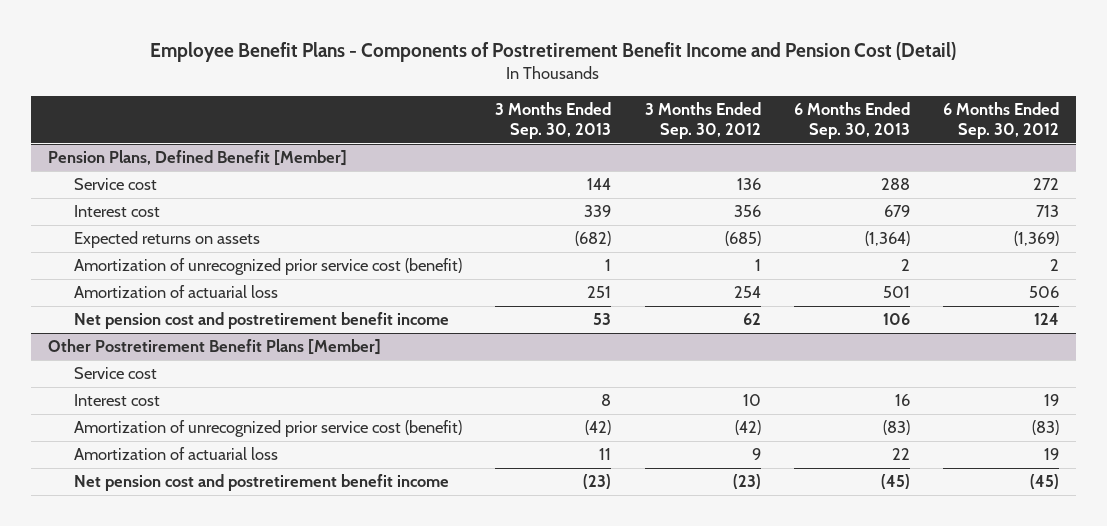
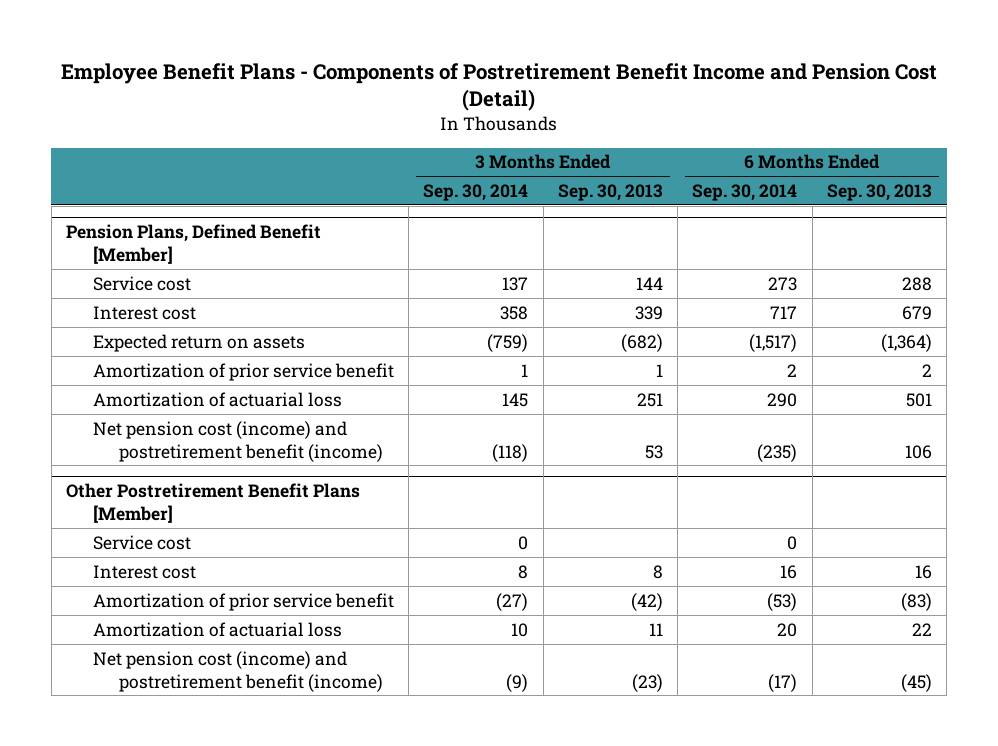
[644,102,761,140] 3 Months Ended Sep. 30, 2012 -> none
[943,102,1060,140] 6 Months Ended Sep. 30, 2012 -> none
none -> [423,183,529,201] Sep. 30, 2014
none -> [692,183,798,201] Sep. 30, 2014
[73,231,260,249] Expected returns on assets -> [92,333,305,352] Expected return on assets
[73,258,462,276] Amortization of unrecognized prior service cost (benefit) -> [92,362,394,381] Amortization of prior service benefit
[73,312,449,330] Net pension cost and postretirement benefit income -> [92,420,383,462] Net pension cost (income) and postretirement benefit (income)
[73,420,462,438] Amortization of unrecognized prior service cost (benefit) -> [92,592,394,611] Amortization of prior service benefit
[73,474,449,492] Net pension cost and postretirement benefit income -> [92,650,383,692] Net pension cost (income) and postretirement benefit (income)

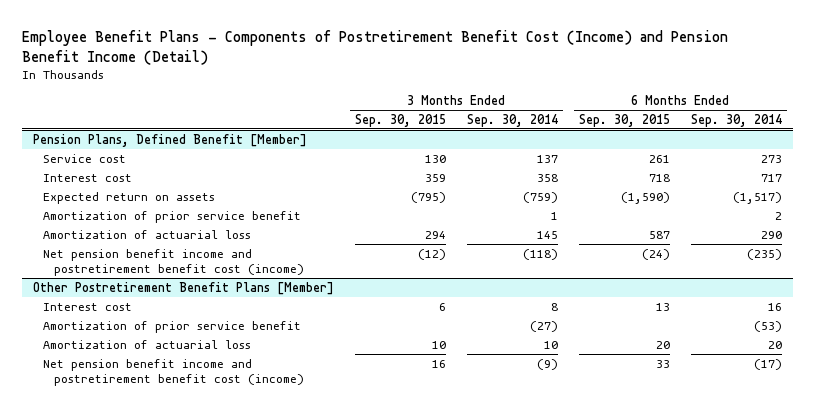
[61,62,938,112] Employee Benefit Plans - Components of Postretirement Benefit Income and Pension Cost (Detail) -> [22,29,729,65] Employee Benefit Plans - Components of Postretirement Benefit Cost (Income) and Pension Benefit Income (Detail)
[557,183,663,201] Sep. 30, 2013 -> none
[827,183,933,201] Sep. 30, 2013 -> none
none -> [354,114,446,128] Sep. 30, 2015
none -> [578,114,670,128] Sep. 30, 2015
[92,420,383,462] Net pension cost (income) and postretirement benefit (income) -> [43,248,304,277] Net pension benefit income and postretirement benefit cost (income)
[92,534,191,550] Service cost -> none
[92,650,383,692] Net pension cost (income) and postretirement benefit (income) -> [43,358,304,387] Net pension benefit income and postretirement benefit cost (income)

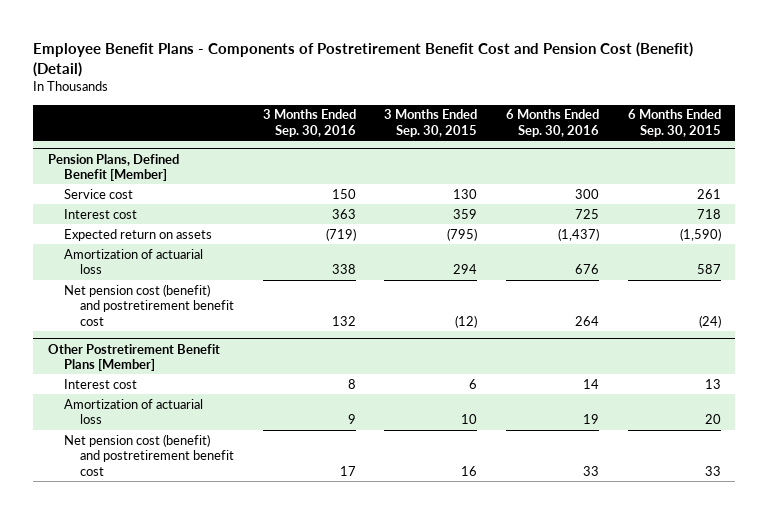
[22,29,729,65] Employee Benefit Plans - Components of Postretirement Benefit Cost (Income) and Pension Benefit Income (Detail) -> [33,41,694,77] Employee Benefit Plans - Components of Postretirement Benefit Cost and Pension Cost (Benefit) (Detail)
[466,114,558,128] Sep. 30, 2014 -> none
[691,114,783,128] Sep. 30, 2014 -> none
none -> [262,109,356,137] 3 Months Ended Sep. 30, 2016
none -> [505,109,599,137] 6 Months Ended Sep. 30, 2016
[43,210,302,223] Amortization of prior service benefit -> none
[43,248,304,277] Net pension benefit income and postretirement benefit cost (income) -> [63,283,234,326] Net pension cost (benefit) and postretirement benefit cost
[43,320,302,333] Amortization of prior service benefit -> none
[43,358,304,387] Net pension benefit income and postretirement benefit cost (income) -> [63,433,234,476] Net pension cost (benefit) and postretirement benefit cost

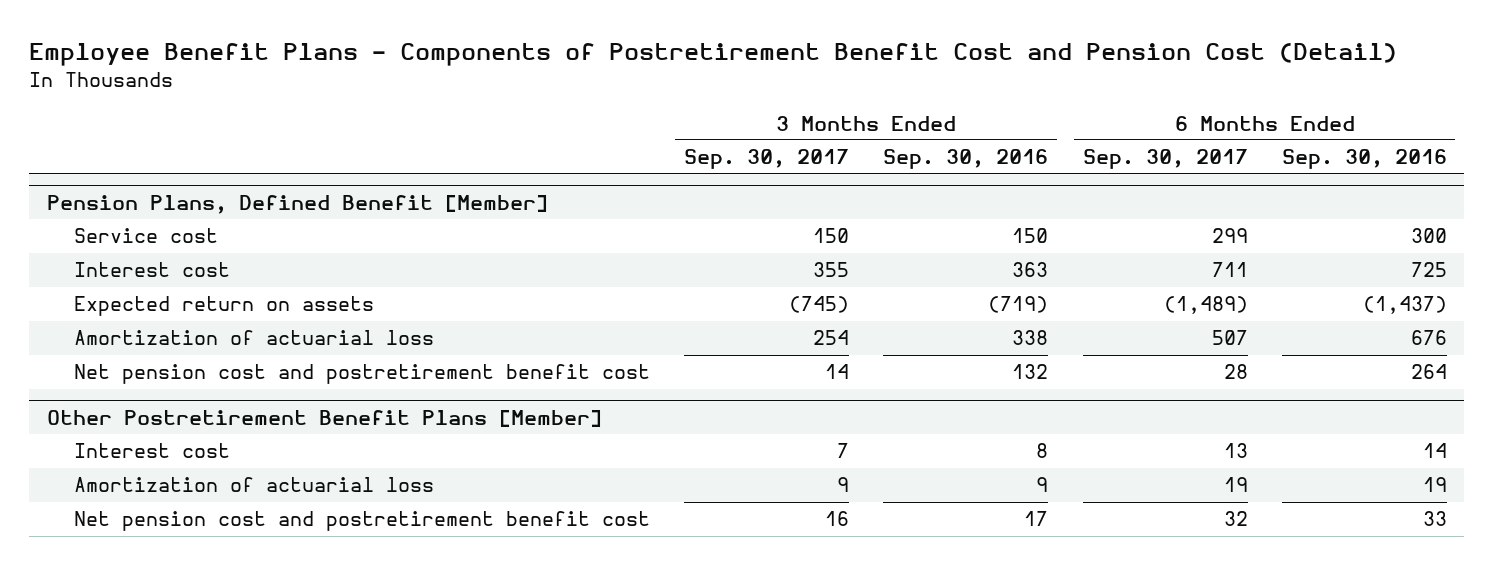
[33,41,694,77] Employee Benefit Plans - Components of Postretirement Benefit Cost and Pension Cost (Benefit) (Detail) -> [29,42,1398,66] Employee Benefit Plans - Components of Postretirement Benefit Cost and Pension Cost (Detail)
[384,109,478,137] 3 Months Ended Sep. 30, 2015 -> none
[627,109,721,137] 6 Months Ended Sep. 30, 2015 -> none
none -> [683,149,849,170] Sep. 30, 2017
none -> [1082,149,1248,170] Sep. 30, 2017
[63,283,234,326] Net pension cost (benefit) and postretirement benefit cost -> [73,364,650,385] Net pension cost and postretirement benefit cost
[63,433,234,476] Net pension cost (benefit) and postretirement benefit cost -> [73,511,650,532] Net pension cost and postretirement benefit cost

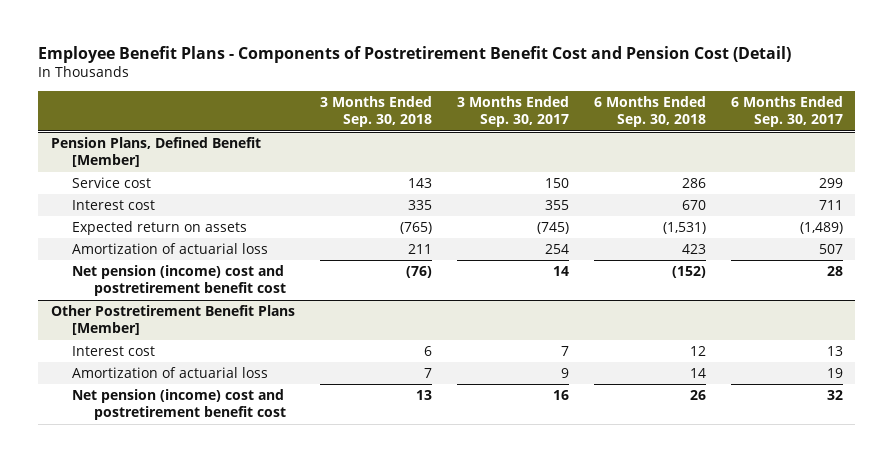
[883,149,1049,170] Sep. 30, 2016 -> none
[1281,149,1447,170] Sep. 30, 2016 -> none
none -> [319,95,432,128] 3 Months Ended Sep. 30, 2018
none -> [593,95,706,128] 6 Months Ended Sep. 30, 2018
[73,364,650,385] Net pension cost and postretirement benefit cost -> [72,265,286,297] Net pension (income) cost and postretirement benefit cost
[73,511,650,532] Net pension cost and postretirement benefit cost -> [72,389,286,421] Net pension (income) cost and postretirement benefit cost

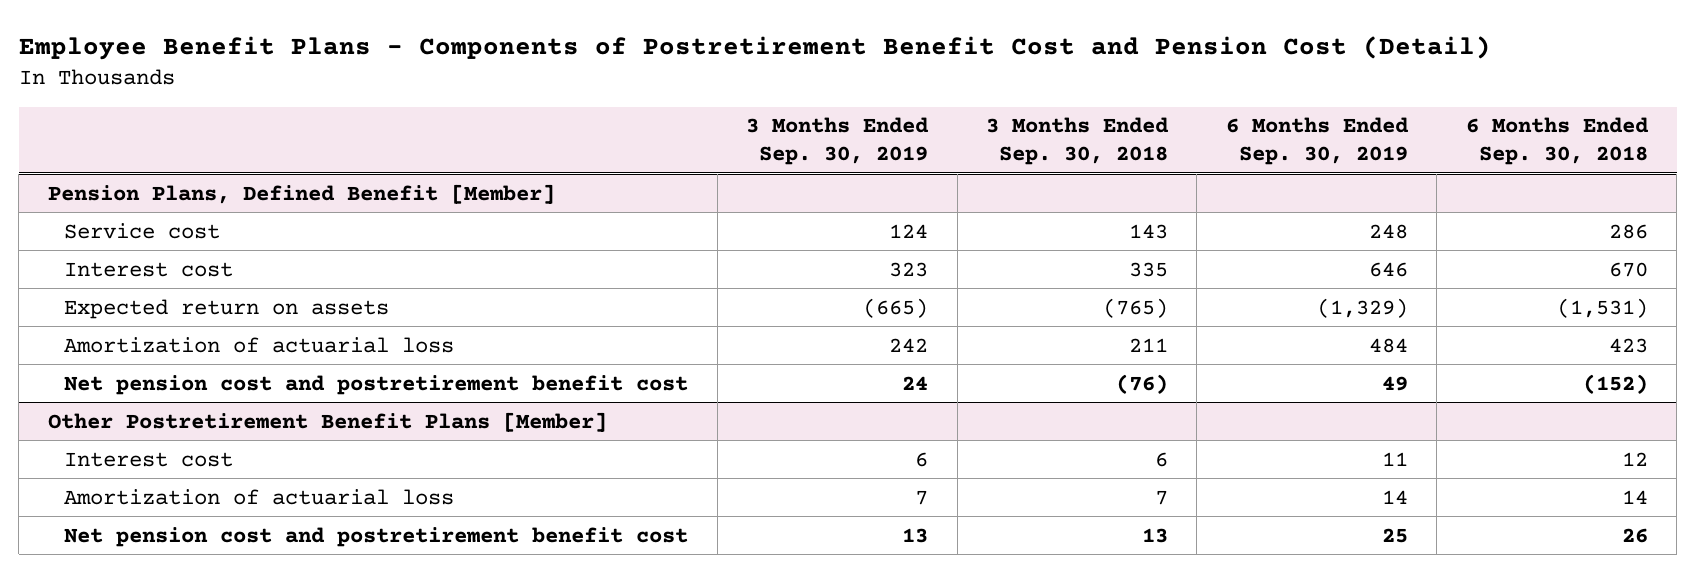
[456,95,569,128] 3 Months Ended Sep. 30, 2017 -> none
[730,95,843,128] 6 Months Ended Sep. 30, 2017 -> none
none -> [746,117,930,166] 3 Months Ended Sep. 30, 2019
none -> [1225,117,1409,166] 6 Months Ended Sep. 30, 2019
[72,265,286,297] Net pension (income) cost and postretirement benefit cost -> [64,374,689,395] Net pension cost and postretirement benefit cost
[72,389,286,421] Net pension (income) cost and postretirement benefit cost -> [64,526,689,547] Net pension cost and postretirement benefit cost

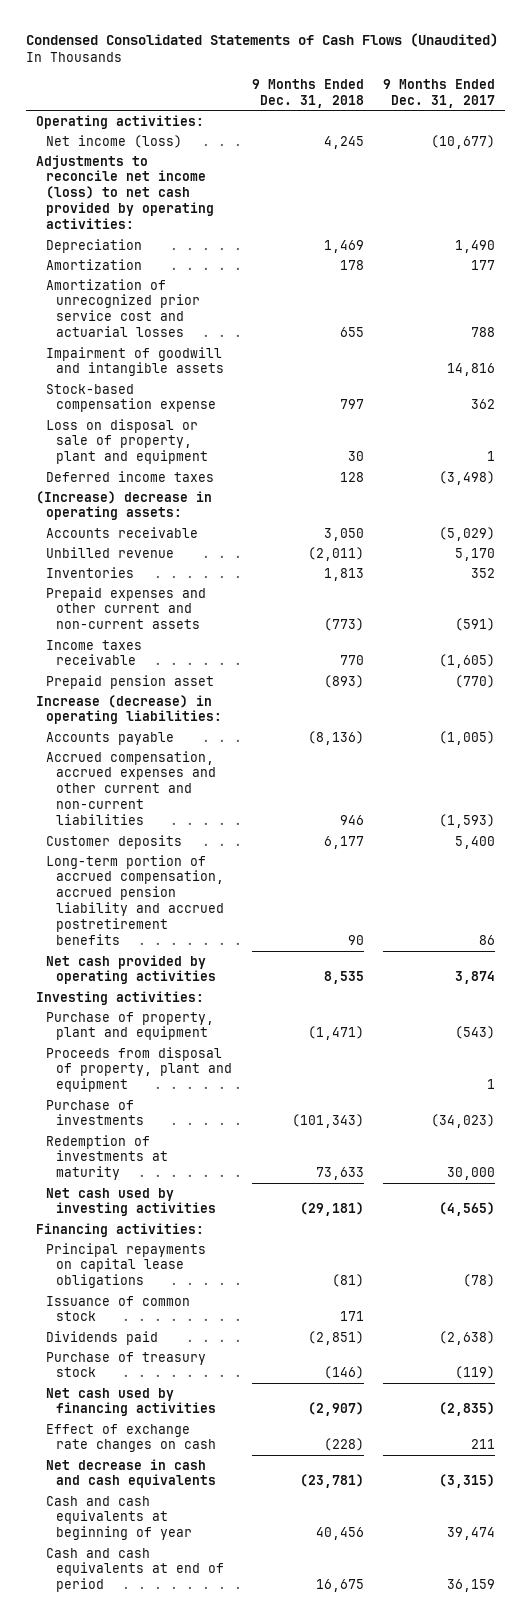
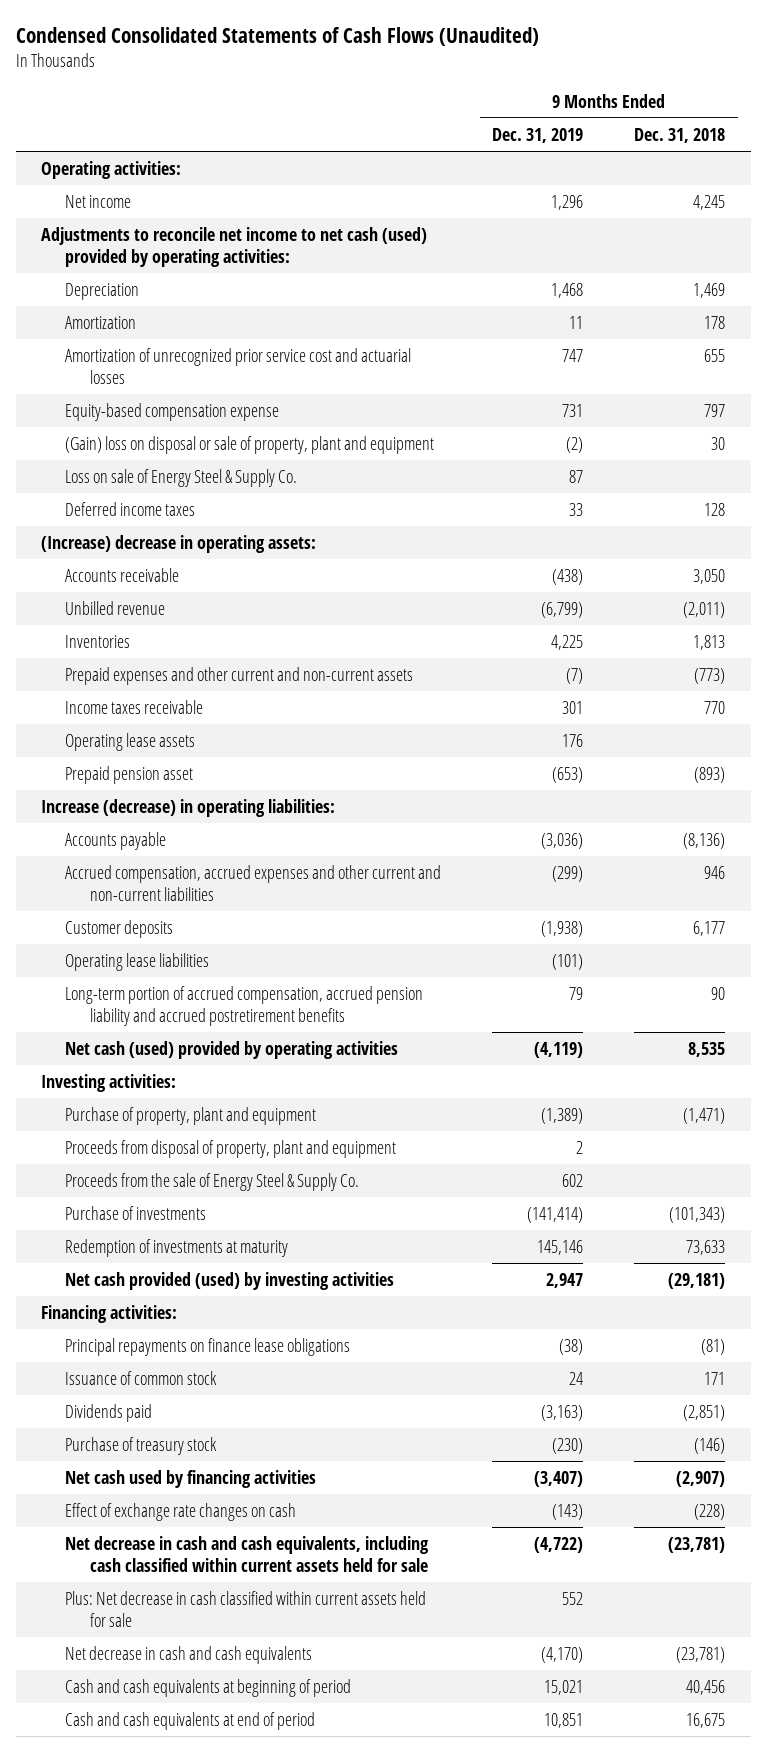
[382,79,495,108] 9 Months Ended Dec. 31, 2017 -> none
none -> [492,127,584,143] Dec. 31, 2019
[46,134,183,148] Net income (loss) -> [65,194,132,208] Net income
[35,154,215,230] Adjustments to reconcile net income (loss) to net cash provided by operating activities: -> [41,226,428,267] Adjustments to reconcile net income to net cash (used) provided by operating activities:
[46,346,225,377] Impairment of goodwill and intangible assets -> none
[46,383,217,413] Stock-based compensation expense -> [65,402,280,421] Equity-based compensation expense
[46,418,209,465] Loss on disposal or sale of property, plant and equipment -> [65,435,435,454] (Gain) loss on disposal or sale of property, plant and equipment
none -> [65,468,298,487] Loss on sale of Energy Steel & Supply Co.
none -> [65,732,196,751] Operating lease assets
none -> [65,952,210,971] Operating lease liabilities
[46,954,217,985] Net cash provided by operating activities -> [65,1040,399,1059] Net cash (used) provided by operating activities
none -> [65,1172,360,1191] Proceeds from the sale of Energy Steel & Supply Co.
[46,1187,217,1217] Net cash used by investing activities -> [65,1271,395,1290] Net cash provided (used) by investing activities
[46,1242,207,1289] Principal repayments on capital lease obligations -> [65,1337,351,1356] Principal repayments on finance lease obligations
none -> [65,1535,430,1572] Net decrease in cash and cash equivalents, including cash classified within current assets held for sale
none -> [65,1590,427,1627] Plus: Net decrease in cash classified within current assets held for sale
[46,1495,193,1541] Cash and cash equivalents at beginning of year -> [65,1678,352,1697] Cash and cash equivalents at beginning of period

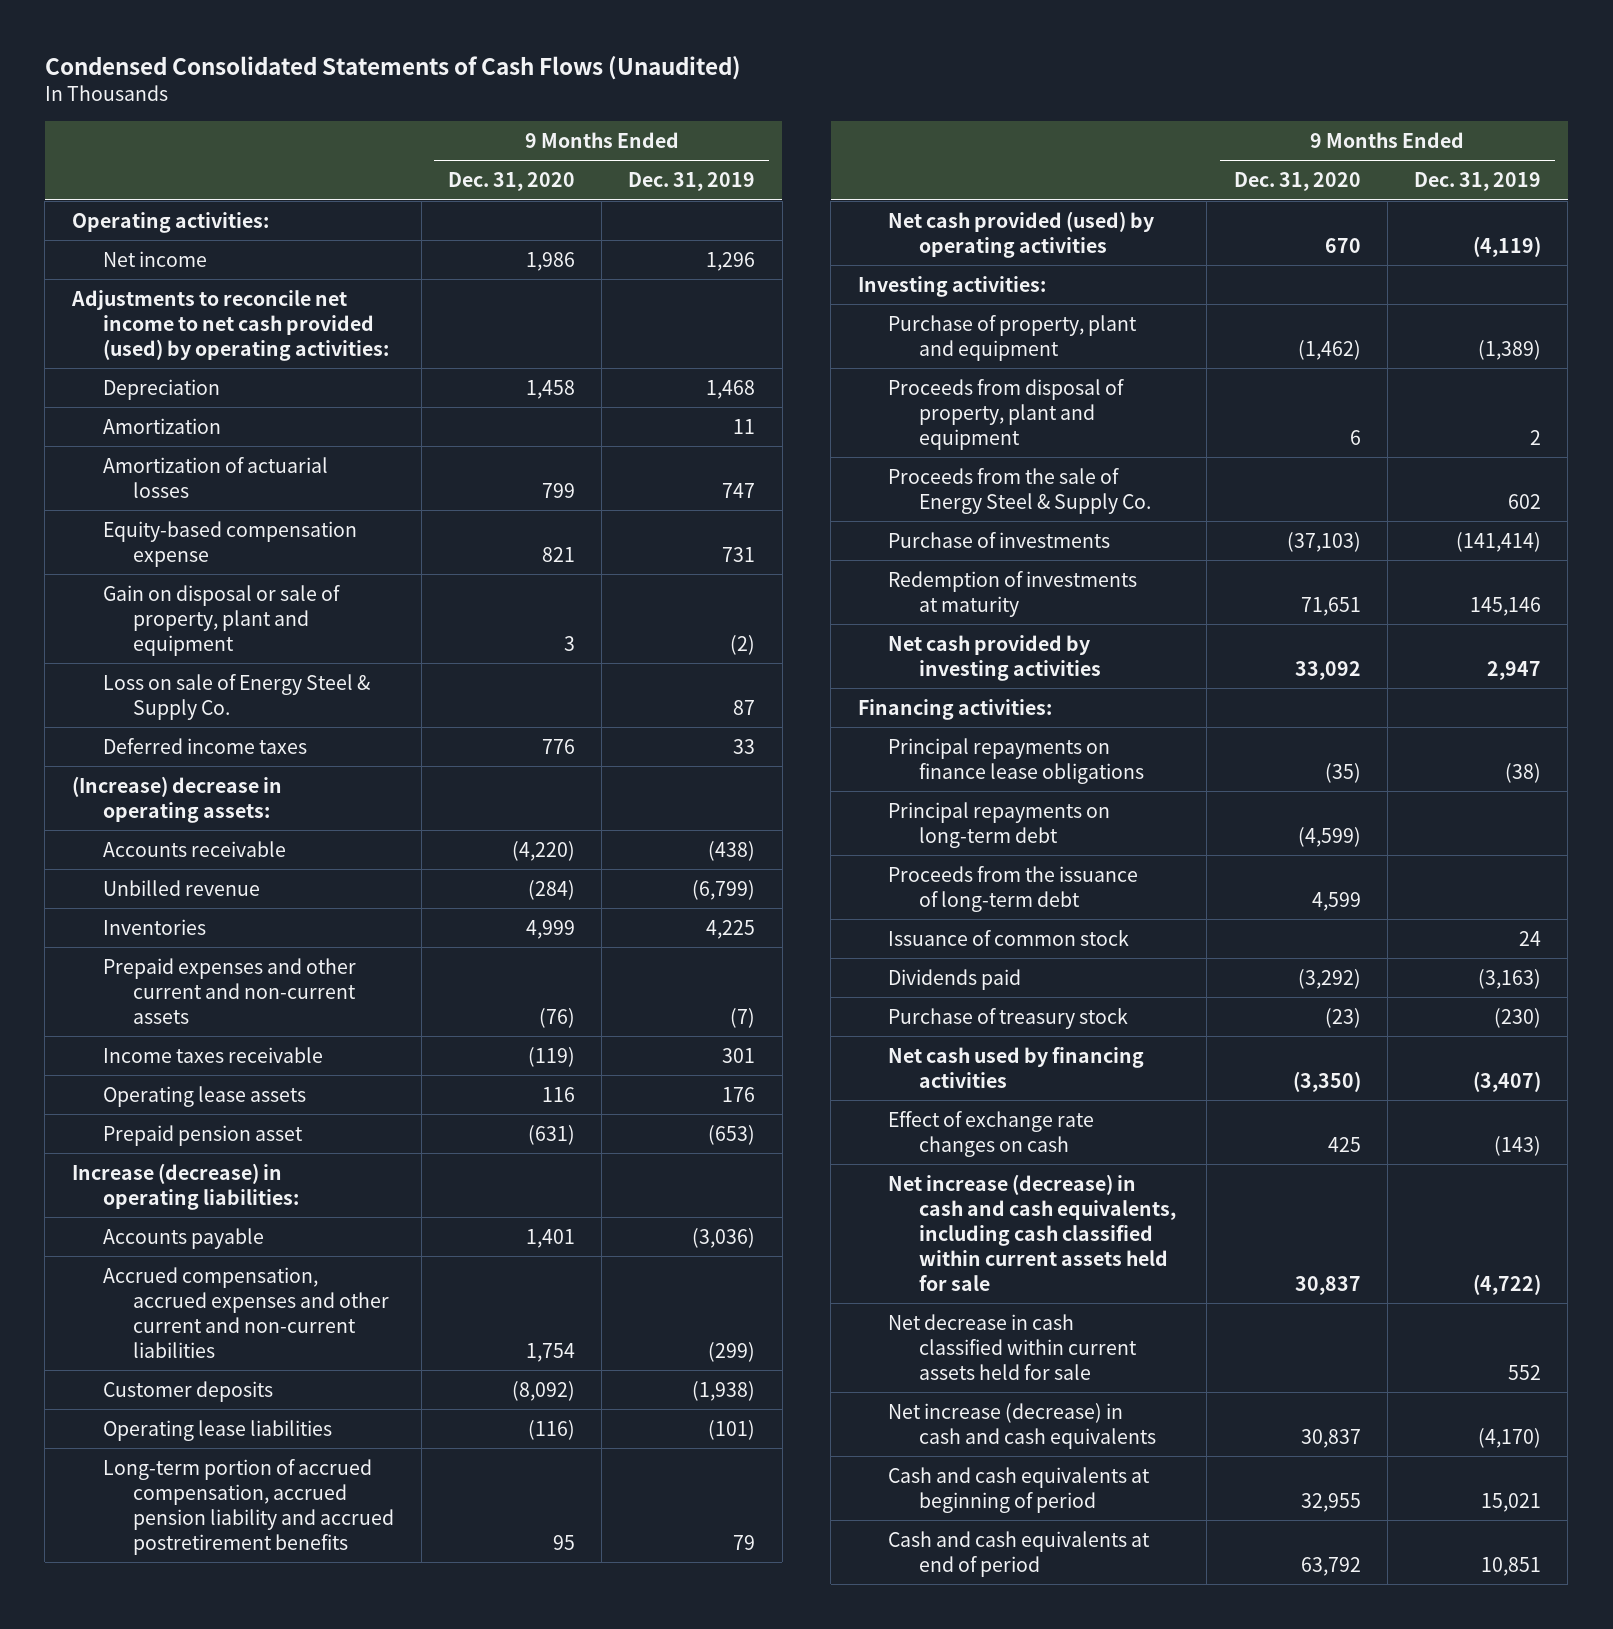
[634,127,726,143] Dec. 31, 2018 -> none
none -> [447,172,575,192] Dec. 31, 2020
[41,226,428,267] Adjustments to reconcile net income to net cash (used) provided by operating activities: -> [70,289,389,361] Adjustments to reconcile net income to net cash provided (used) by operating activities:
[65,347,412,384] Amortization of unrecognized prior service cost and actuarial losses -> [102,456,328,498] Amortization of actuarial losses
[65,435,435,454] (Gain) loss on disposal or sale of property, plant and equipment -> [102,584,340,656] Gain on disposal or sale of property, plant and equipment
[65,1040,399,1059] Net cash (used) provided by operating activities -> [888,210,1155,258] Net cash provided (used) by operating activities
[65,1271,395,1290] Net cash provided (used) by investing activities -> [888,634,1101,681] Net cash provided by investing activities
none -> [888,801,1111,848] Principal repayments on long-term debt
none -> [888,865,1139,912] Proceeds from the issuance of long-term debt
[65,1535,430,1572] Net decrease in cash and cash equivalents, including cash classified within current assets held for sale -> [888,1173,1176,1291] Net increase (decrease) in cash and cash equivalents, including cash classified within current assets held for sale
[65,1590,427,1627] Plus: Net decrease in cash classified within current assets held for sale -> [888,1313,1137,1380] Net decrease in cash classified within current assets held for sale
[65,1645,313,1664] Net decrease in cash and cash equivalents -> [888,1402,1156,1449] Net increase (decrease) in cash and cash equivalents

